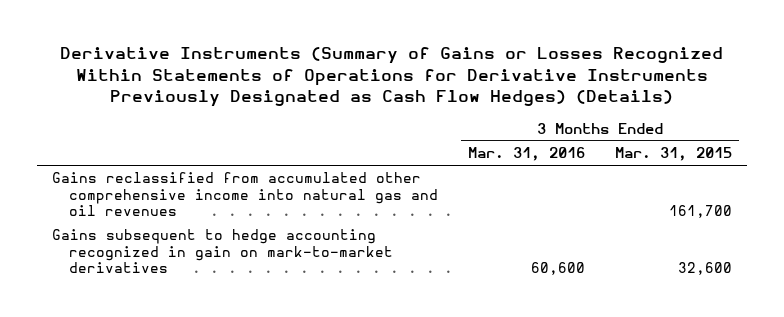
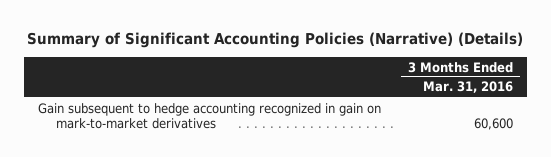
[59,46,723,108] Derivative Instruments (Summary of Gains or Losses Recognized Within Statements of Operations for Derivative Instruments Previously Designated as Cash Flow Hedges) (Details) -> [27,32,524,49] Summary of Significant Accounting Policies (Narrative) (Details)
[614,147,732,162] Mar. 31, 2015 -> none
[51,172,439,217] Gains reclassified from accumulated other comprehensive income into natural gas and oil revenues -> none
[51,229,394,274] Gains subsequent to hedge accounting recognized in gain on mark-to-market derivatives -> [37,102,381,129] Gain subsequent to hedge accounting recognized in gain on mark-to-market derivatives

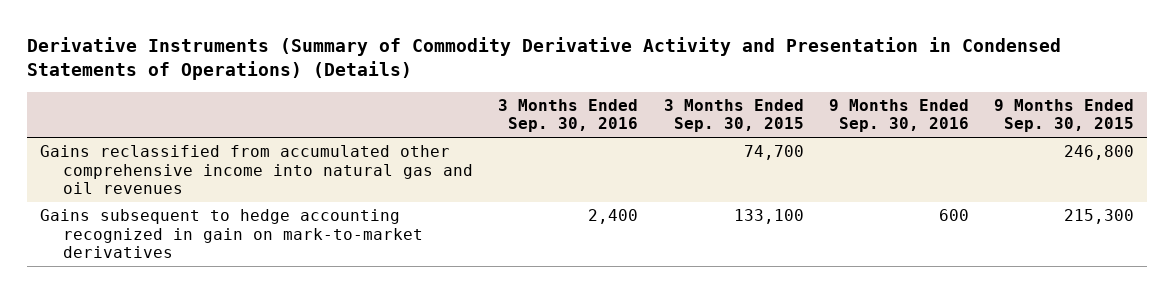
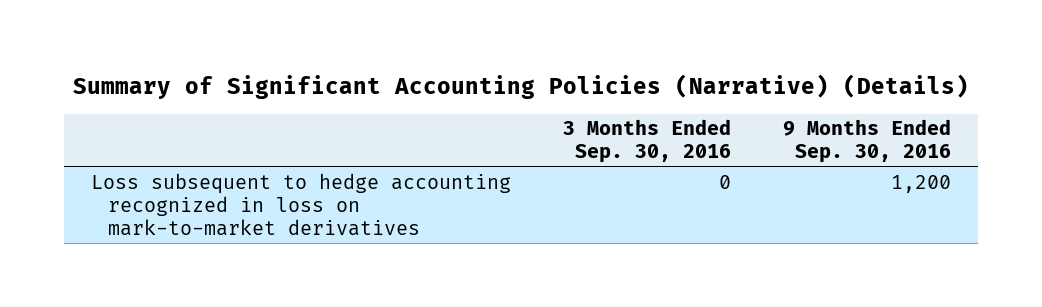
[27,36,1062,81] Derivative Instruments (Summary of Commodity Derivative Activity and Presentation in Condensed Statements of Operations) (Details) -> [72,74,969,100] Summary of Significant Accounting Policies (Narrative) (Details)
[663,98,804,133] 3 Months Ended Sep. 30, 2015 -> none
[993,98,1134,133] 9 Months Ended Sep. 30, 2015 -> none
[40,145,474,195] Gains reclassified from accumulated other comprehensive income into natural gas and oil revenues -> none
[40,209,424,259] Gains subsequent to hedge accounting recognized in gain on mark-to-market derivatives -> [90,172,511,236] Loss subsequent to hedge accounting recognized in loss on mark-to-market derivatives
[588,209,639,225] 2,400 -> [718,174,731,189] 0
[938,209,969,222] 600 -> [891,174,952,193] 1,200

